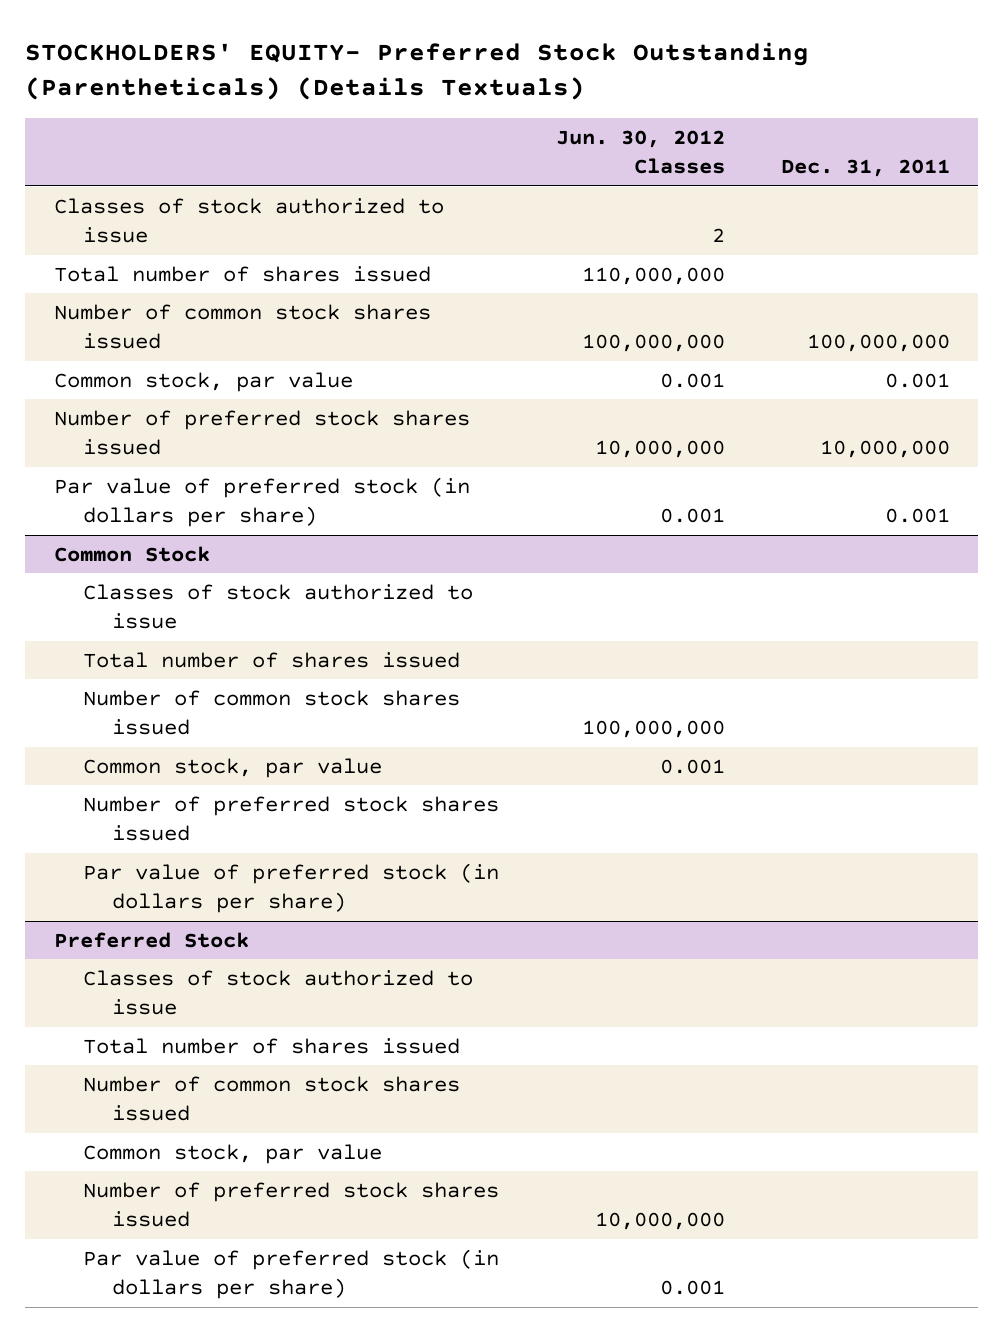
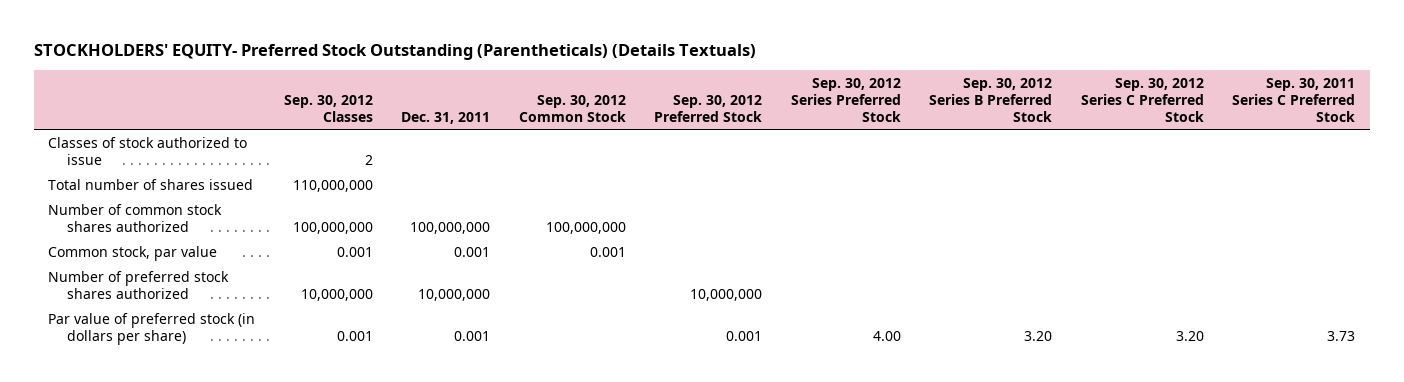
[555,129,725,175] Jun. 30, 2012 Classes -> none
none -> [283,94,373,122] Sep. 30, 2012 Classes
none -> [518,94,626,122] Sep. 30, 2012 Common Stock
none -> [654,94,763,122] Sep. 30, 2012 Preferred Stock
none -> [790,78,901,122] Sep. 30, 2012 Series Preferred Stock
none -> [929,78,1053,122] Sep. 30, 2012 Series B Preferred Stock
none -> [1080,78,1204,122] Sep. 30, 2012 Series C Preferred Stock
none -> [1232,78,1356,122] Sep. 30, 2011 Series C Preferred Stock
[53,303,431,349] Number of common stock shares issued -> [48,203,223,232] Number of common stock shares authorized
[53,409,470,455] Number of preferred stock shares issued -> [48,270,230,299] Number of preferred stock shares authorized
[53,545,210,562] Common Stock -> none
[83,583,474,629] Classes of stock authorized to issue -> none
[83,651,461,668] Total number of shares issued -> none
[83,689,461,735] Number of common stock shares issued -> none
[83,757,383,778] Common stock, par value -> none
[83,795,500,841] Number of preferred stock shares issued -> none
[83,862,500,913] Par value of preferred stock (in dollars per share) -> none
[53,931,249,948] Preferred Stock -> none
[83,969,474,1015] Classes of stock authorized to issue -> none
[83,1037,461,1054] Total number of shares issued -> none
[83,1075,461,1121] Number of common stock shares issued -> none
[83,1143,383,1164] Common stock, par value -> none
[83,1181,500,1227] Number of preferred stock shares issued -> none
[83,1248,500,1299] Par value of preferred stock (in dollars per share) -> none

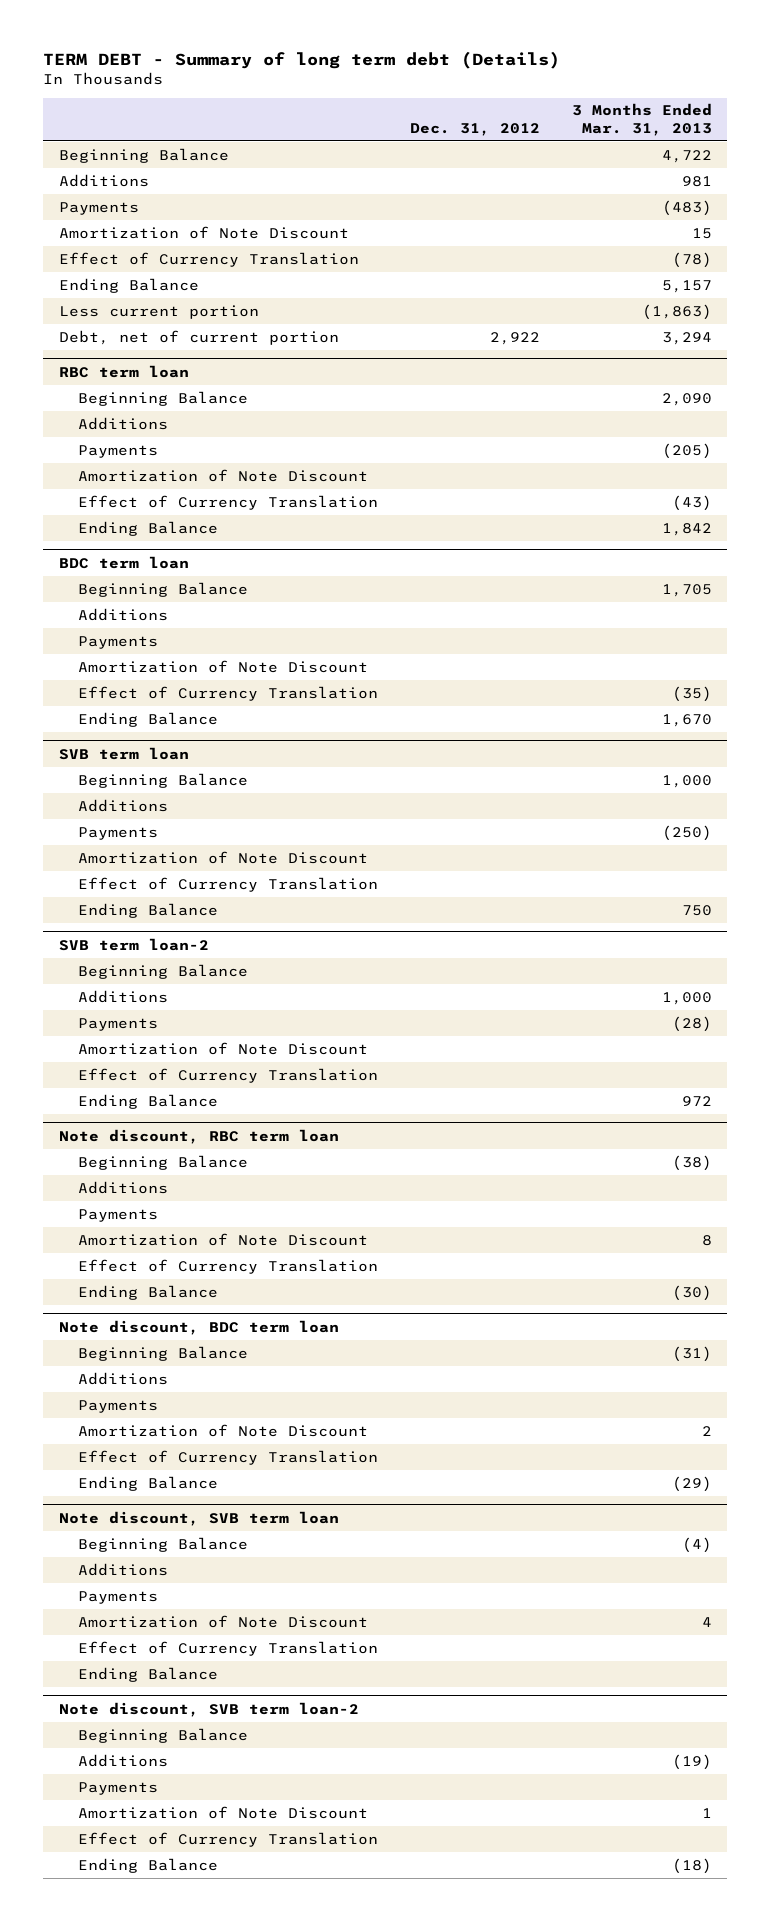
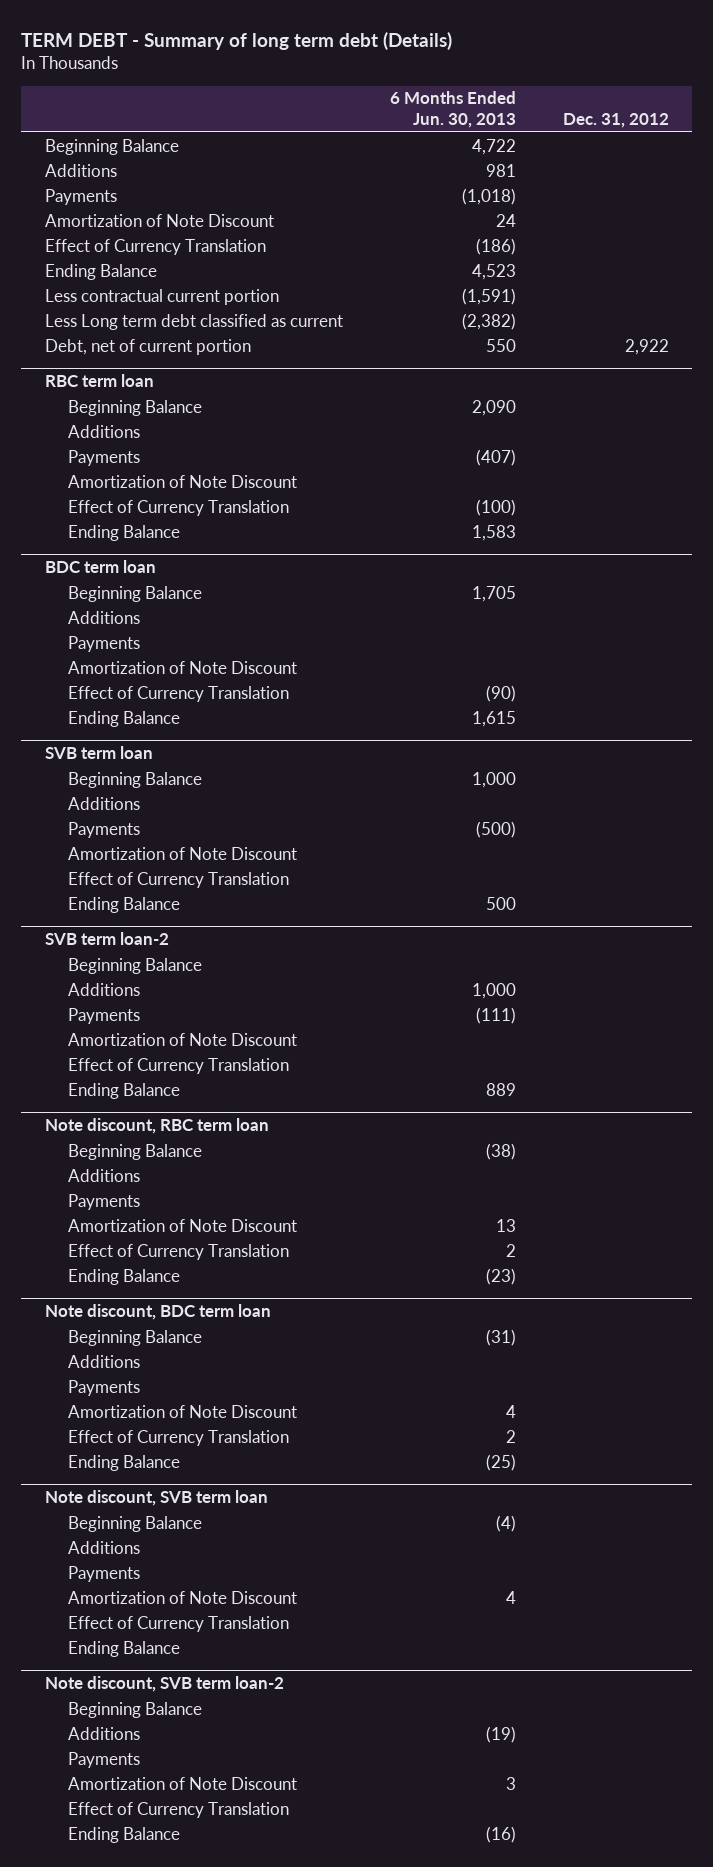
[571,103,712,136] 3 Months Ended Mar. 31, 2013 -> none
none -> [389,91,516,129] 6 Months Ended Jun. 30, 2013
[59,304,260,319] Less current portion -> [44,288,279,305] Less contractual current portion
none -> [44,313,343,330] Less Long term debt classified as current

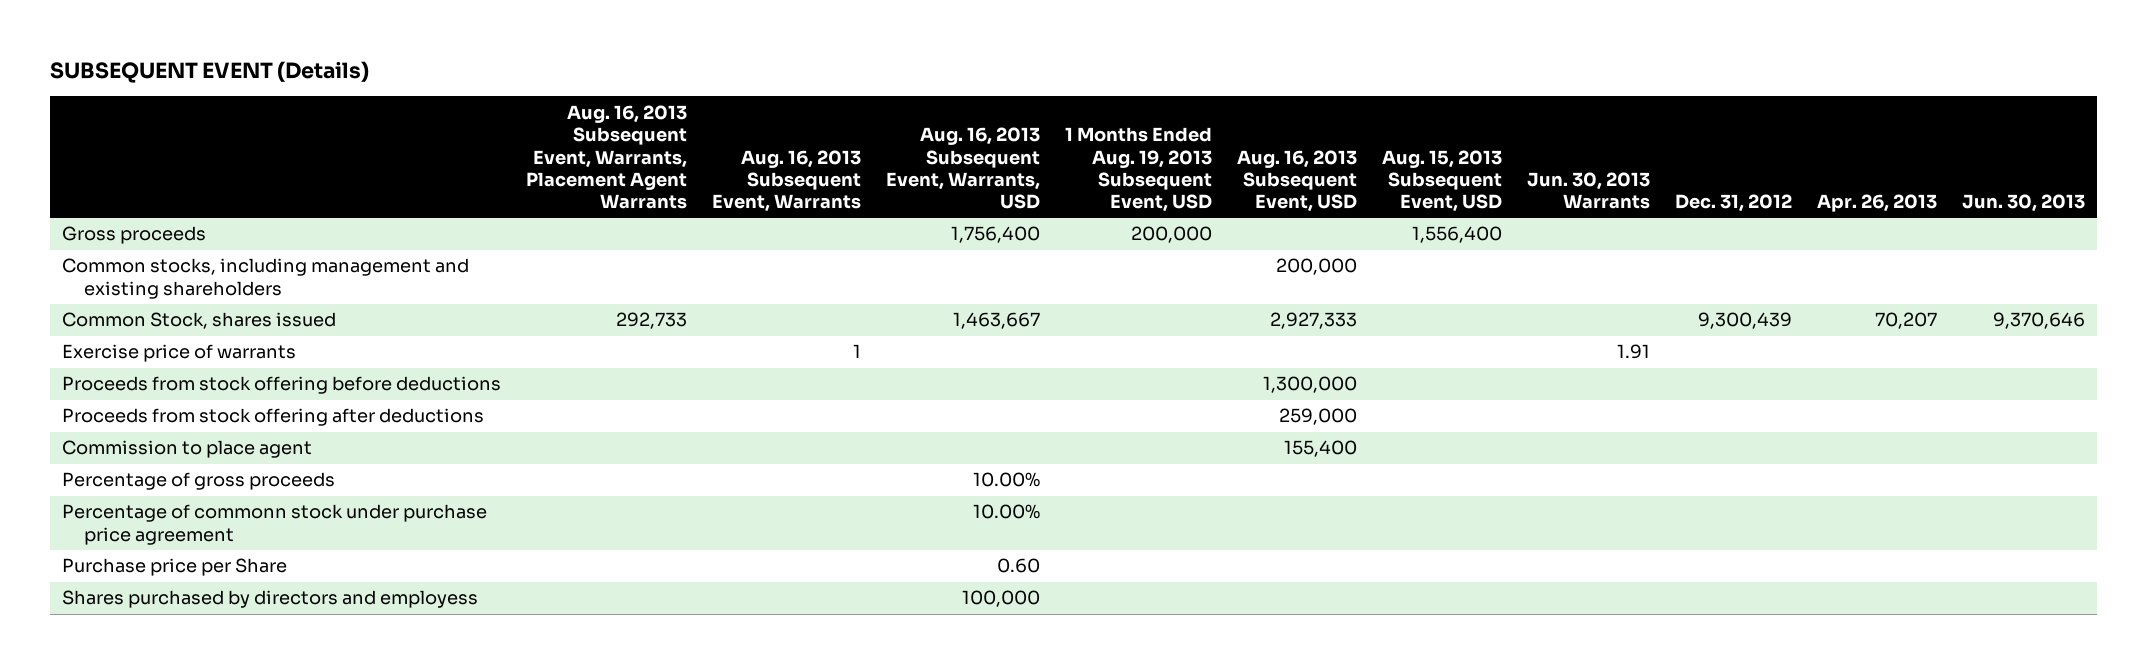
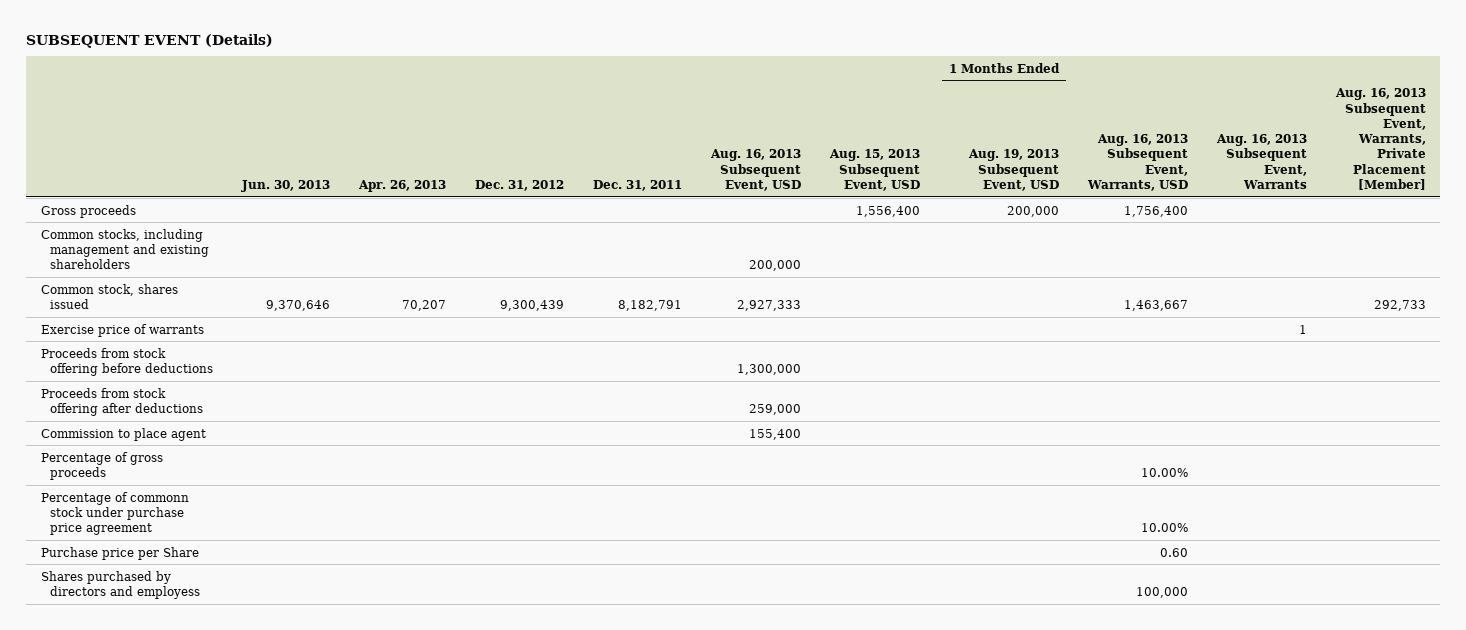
[526,104,688,210] Aug. 16, 2013 Subsequent Event, Warrants, Placement Agent Warrants -> none
[1526,171,1650,210] Jun. 30, 2013 Warrants -> none
none -> [592,180,682,192] Dec. 31, 2011
none -> [1334,88,1426,191] Aug. 16, 2013 Subsequent Event, Warrants, Private Placement [Member]
[62,312,337,330] Common Stock, shares issued -> [40,283,178,309] Common stock, shares issued

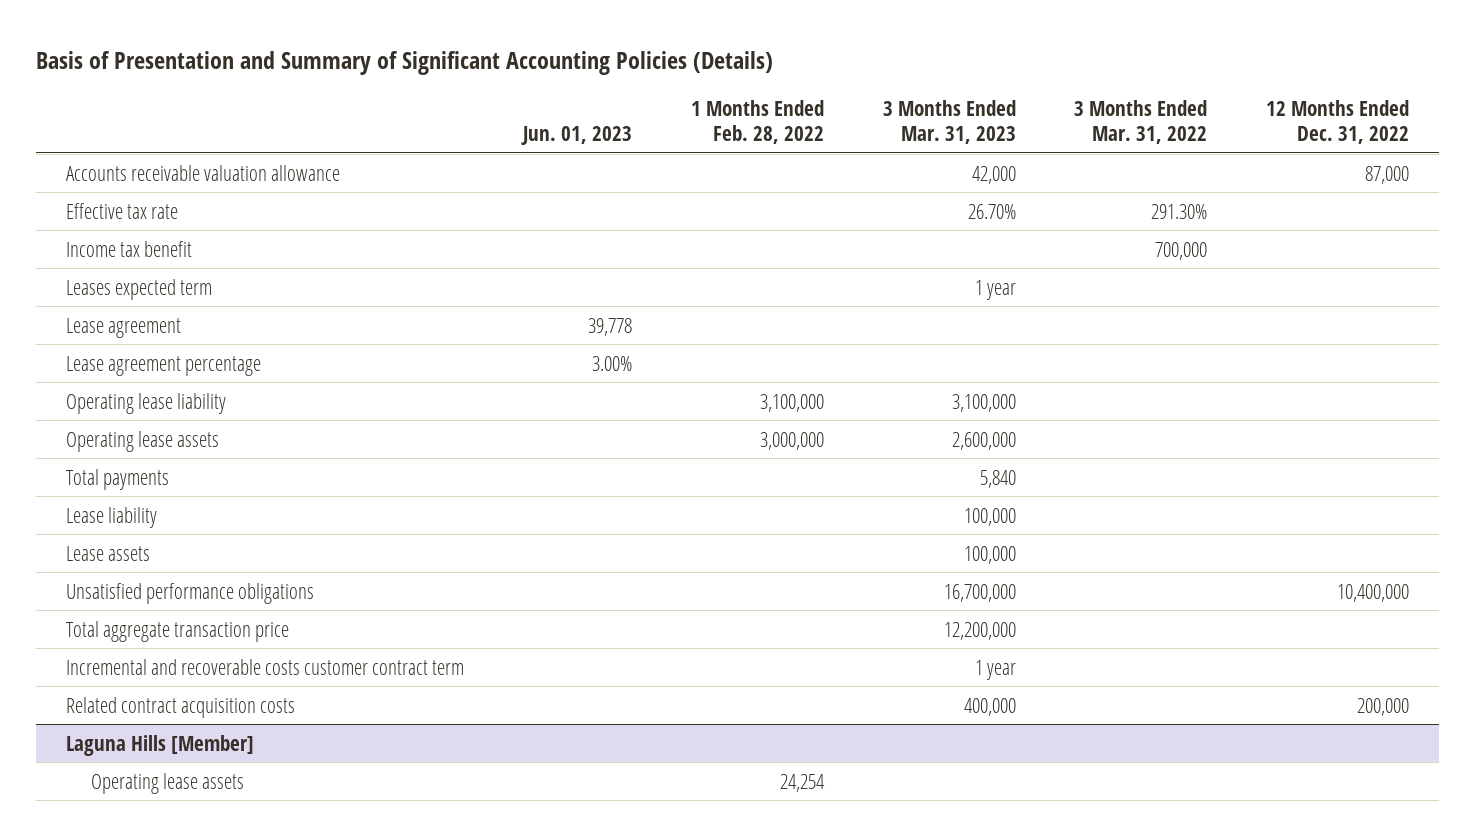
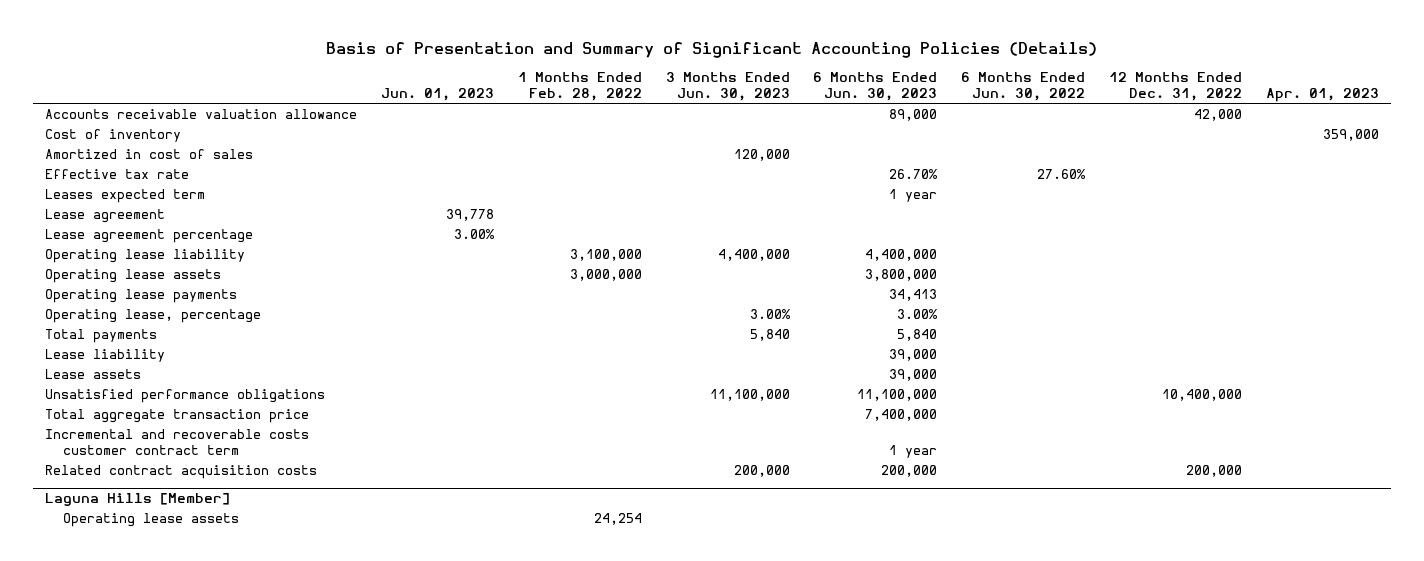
[882,99,1016,144] 3 Months Ended Mar. 31, 2023 -> none
[1074,99,1208,144] 3 Months Ended Mar. 31, 2022 -> none
none -> [665,72,790,102] 3 Months Ended Jun. 30, 2023
none -> [813,72,938,102] 6 Months Ended Jun. 30, 2023
none -> [961,72,1086,102] 6 Months Ended Jun. 30, 2022
none -> [1265,88,1379,103] Apr. 01, 2023
[1365,165,1410,184] 87,000 -> [1194,109,1243,122] 42,000
none -> [45,129,182,143] Cost of inventory
none -> [45,149,254,160] Amortized in cost of sales
[65,240,192,257] Income tax benefit -> none
none -> [45,289,238,304] Operating lease payments
none -> [45,309,262,324] Operating lease, percentage

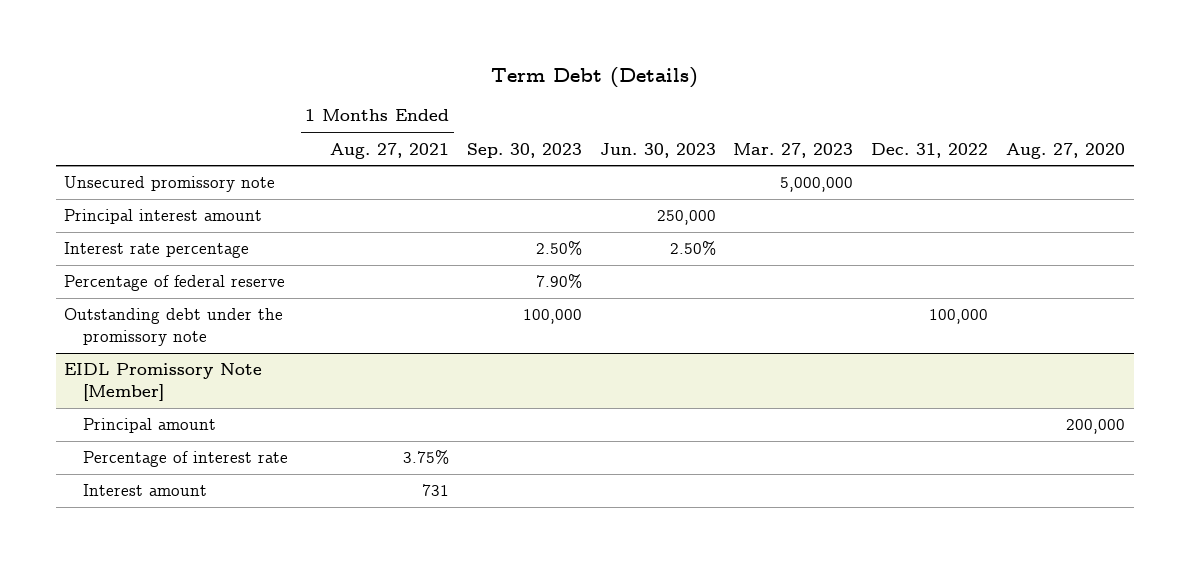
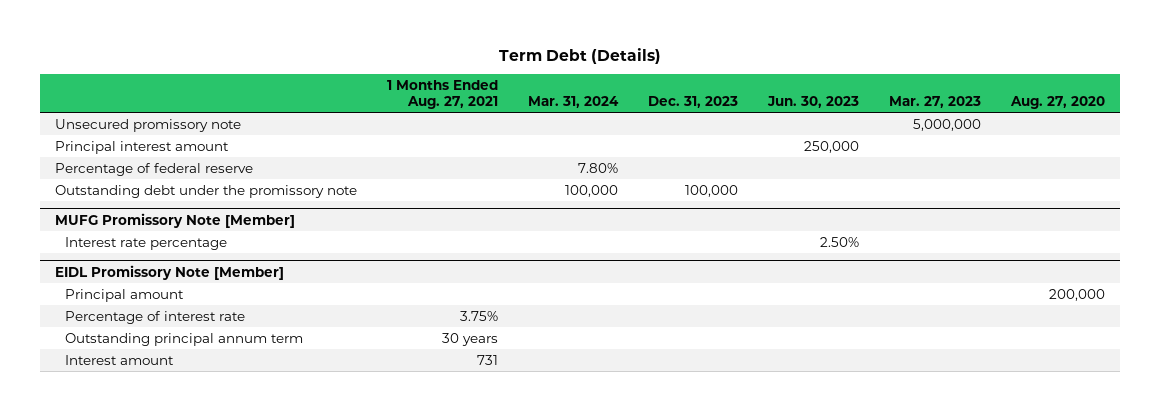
[467,142,583,158] Sep. 30, 2023 -> none
[871,142,989,158] Dec. 31, 2022 -> none
none -> [528,95,620,108] Mar. 31, 2024
none -> [648,95,739,108] Dec. 31, 2023
[64,242,250,259] Interest rate percentage -> none
none -> [55,212,296,228] MUFG Promissory Note [Member]
none -> [64,236,227,250] Interest rate percentage
none -> [64,332,303,346] Outstanding principal annum term

